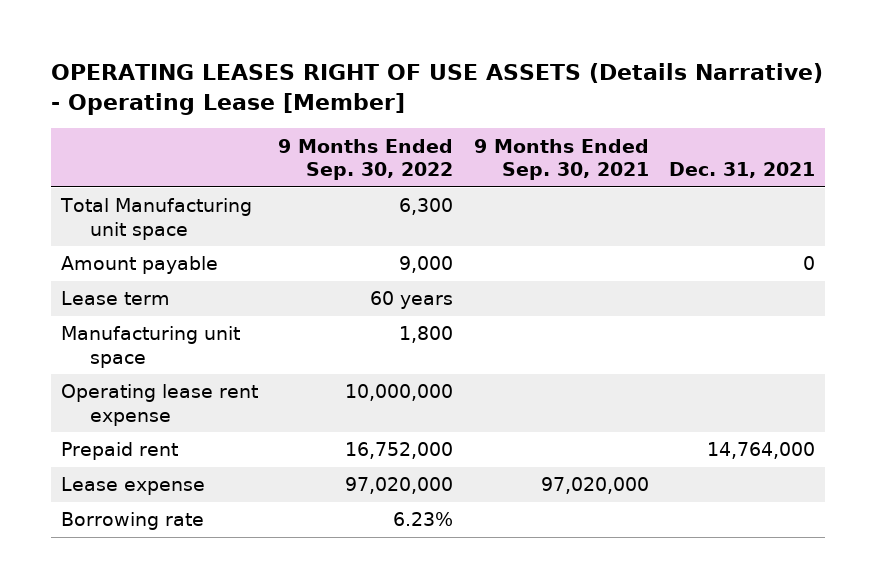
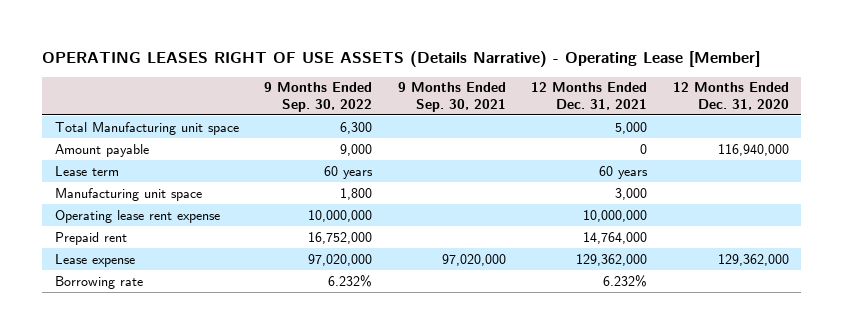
[668,162,815,179] Dec. 31, 2021 -> none
none -> [531,82,648,110] 12 Months Ended Dec. 31, 2021
none -> [672,82,789,110] 12 Months Ended Dec. 31, 2020
[393,512,454,527] 6.23% -> [328,274,373,287] 6.232%

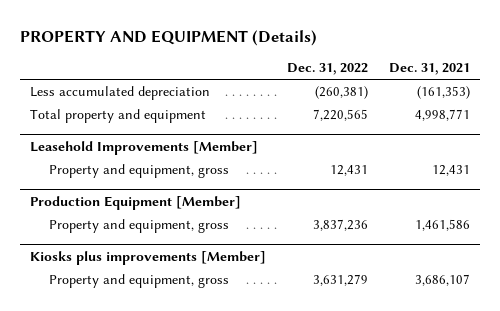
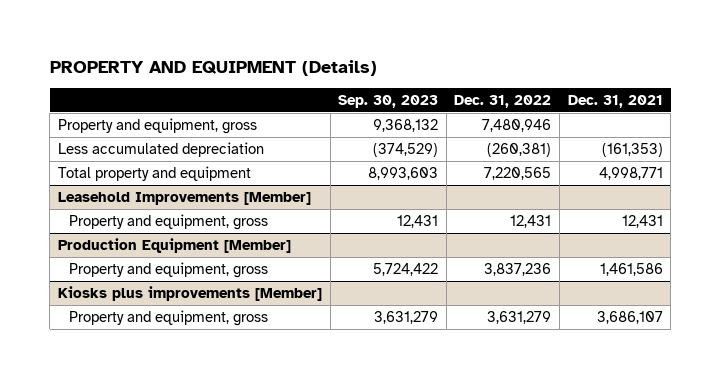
none -> [338,95,439,109] Sep. 30, 2023
none -> [58,117,258,134] Property and equipment, gross

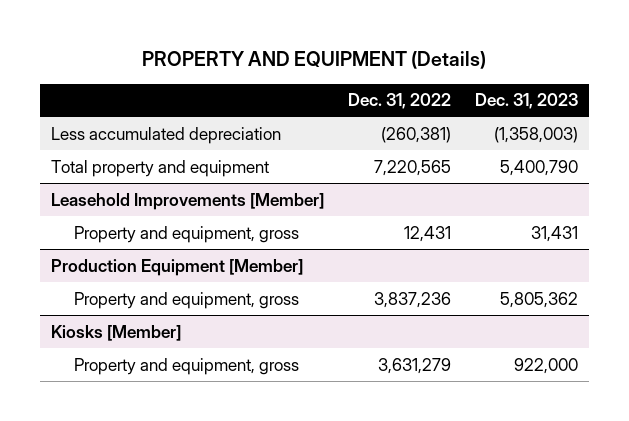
[338,95,439,109] Sep. 30, 2023 -> none
[567,95,663,109] Dec. 31, 2021 -> none
none -> [474,93,578,110] Dec. 31, 2023
[58,117,258,134] Property and equipment, gross -> none
[58,285,323,301] Kiosks plus improvements [Member] -> [51,324,182,341] Kiosks [Member]

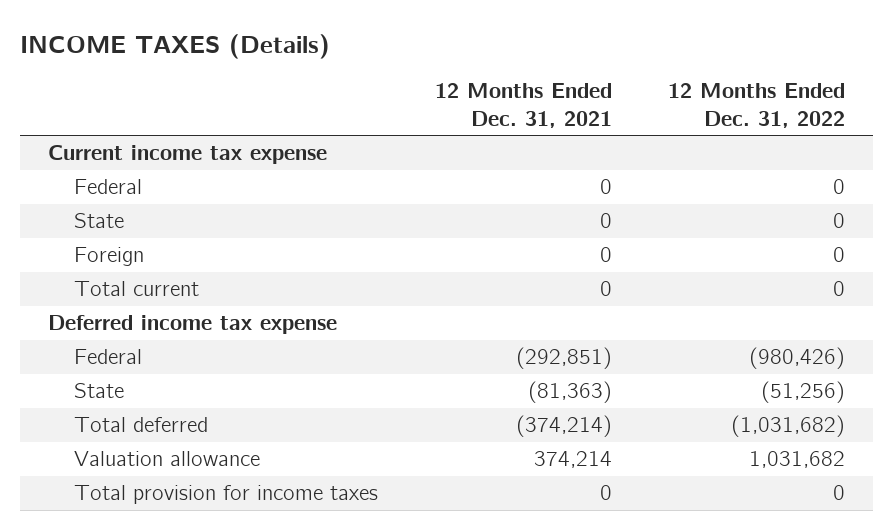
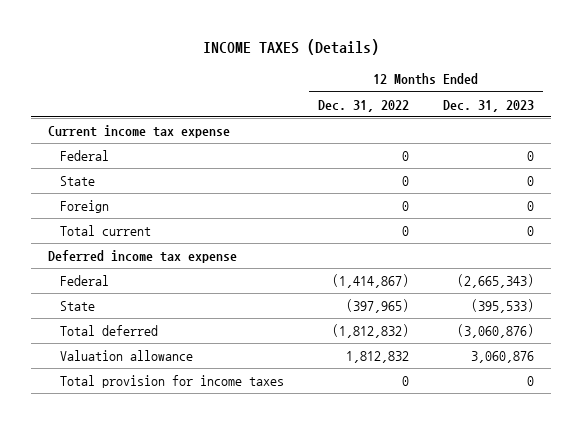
[434,83,612,128] 12 Months Ended Dec. 31, 2021 -> none
none -> [443,99,535,112] Dec. 31, 2023
[749,347,846,370] (980,426) -> [331,274,409,289] (1,414,867)
[761,381,846,404] (51,256) -> [345,299,409,314] (397,965)
[731,415,846,438] (1,031,682) -> [331,324,409,339] (1,812,832)
[749,451,846,469] 1,031,682 -> [345,351,409,364] 1,812,832

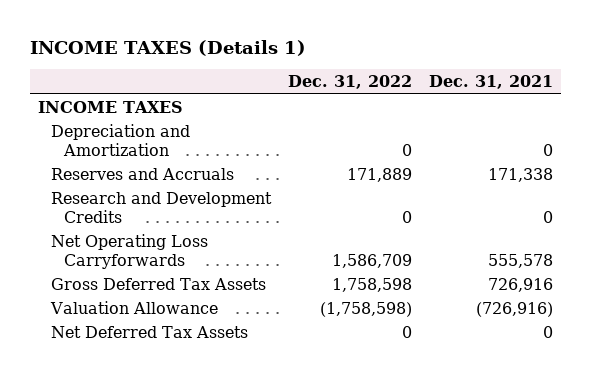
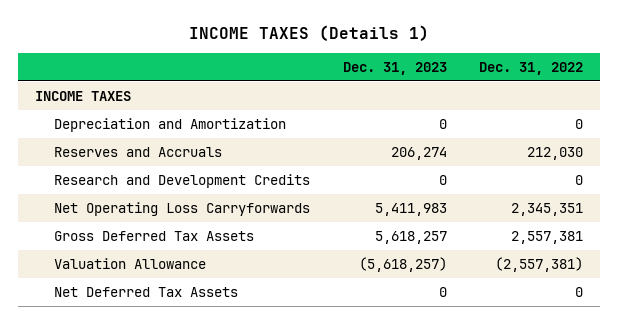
[428,75,553,90] Dec. 31, 2021 -> none
none -> [342,61,447,75] Dec. 31, 2023
[347,167,413,182] 171,889 -> [527,146,584,160] 212,030
[332,253,413,268] 1,586,709 -> [511,202,584,216] 2,345,351
[332,277,413,292] 1,758,598 -> [511,230,584,244] 2,557,381
[320,301,413,317] (1,758,598) -> [495,256,584,272] (2,557,381)

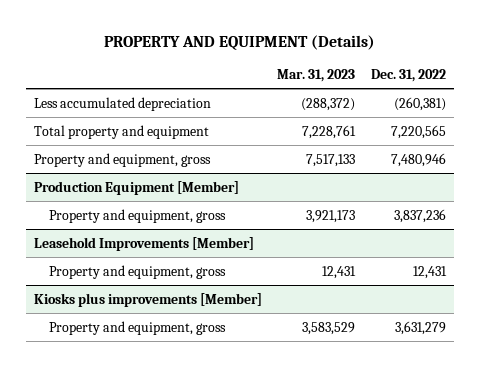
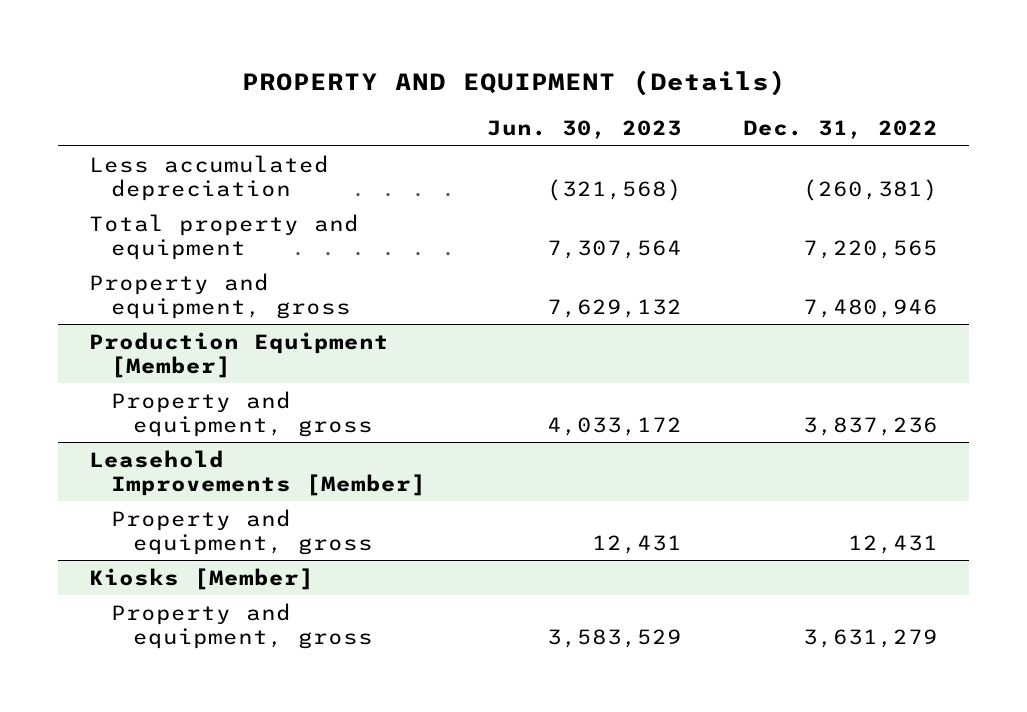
[277,69,356,83] Mar. 31, 2023 -> none
none -> [486,120,682,140] Jun. 30, 2023
[33,292,262,307] Kiosks plus improvements [Member] -> [88,567,314,590] Kiosks [Member]

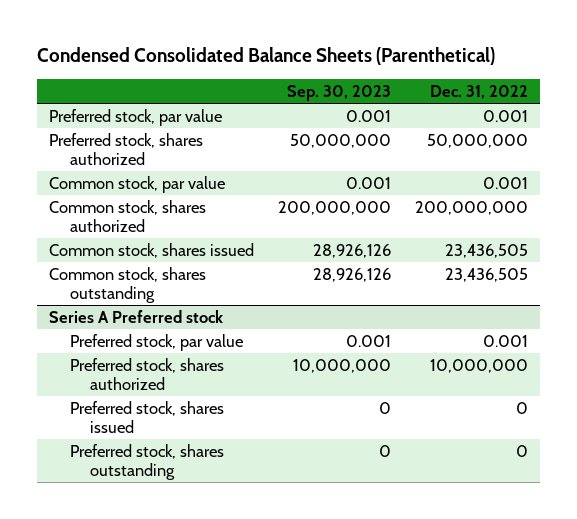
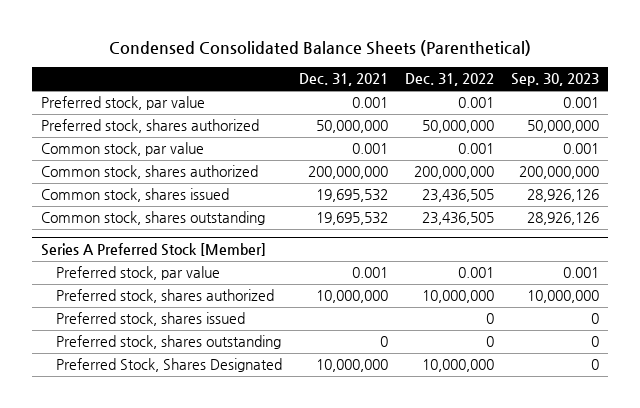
none -> [298,73,388,87] Dec. 31, 2021
[48,309,223,323] Series A Preferred stock -> [40,243,266,257] Series A Preferred Stock [Member]
none -> [55,358,282,373] Preferred Stock, Shares Designated

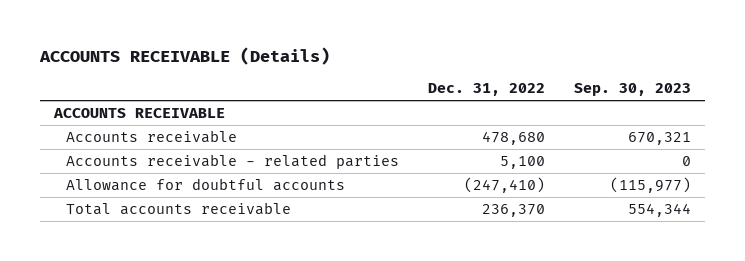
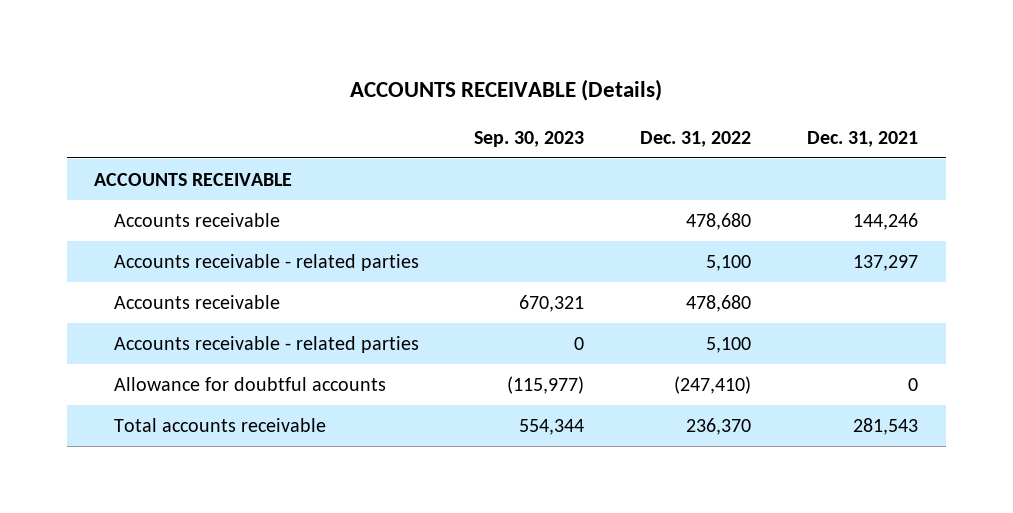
none -> [807,130,919,147] Dec. 31, 2021
none -> [113,212,280,227] Accounts receivable
none -> [113,253,419,271] Accounts receivable - related parties

